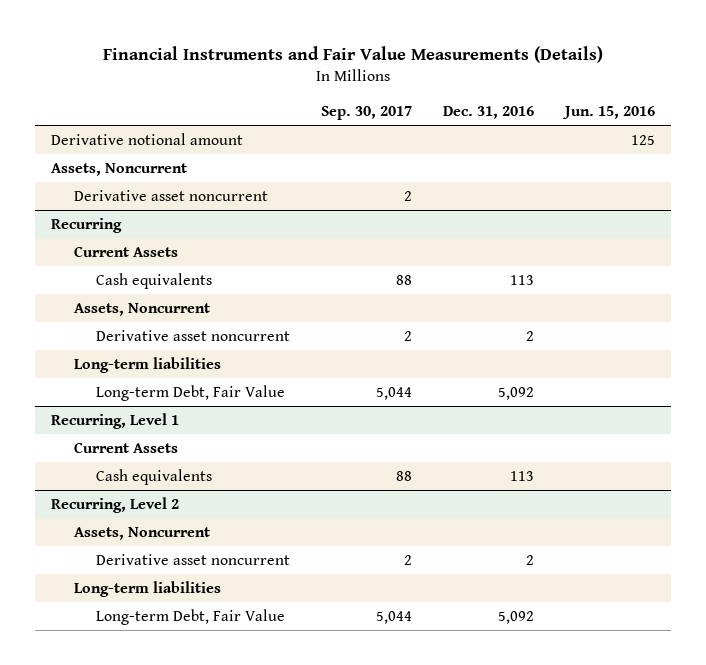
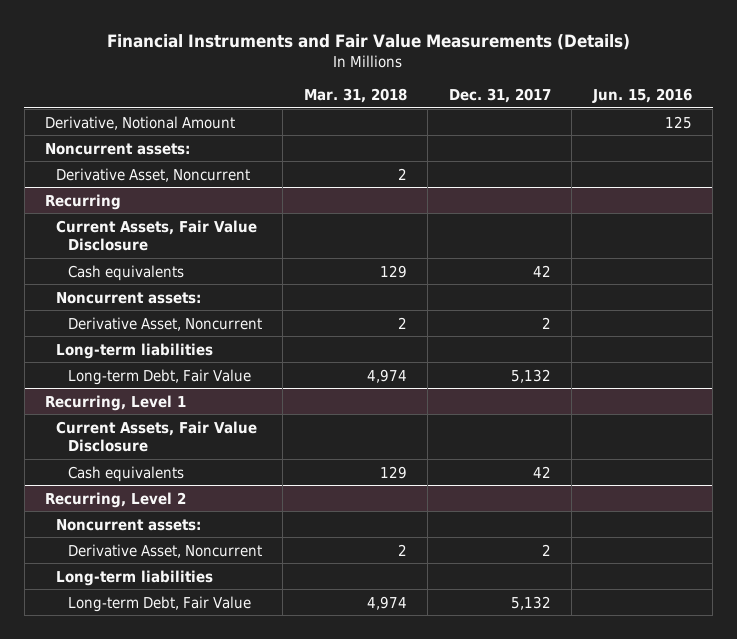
[321,105,413,120] Sep. 30, 2017 -> none
[443,105,535,119] Dec. 31, 2016 -> none
none -> [303,87,407,103] Mar. 31, 2018
none -> [448,87,551,103] Dec. 31, 2017
[50,133,243,146] Derivative notional amount -> [45,115,236,130] Derivative, Notional Amount
[50,163,187,177] Assets, Noncurrent -> [45,142,191,155] Noncurrent assets:
[73,190,268,202] Derivative asset noncurrent -> [56,167,251,182] Derivative Asset, Noncurrent
[73,246,178,258] Current Assets -> [56,219,258,252] Current Assets, Fair Value Disclosure
[73,303,210,317] Assets, Noncurrent -> [56,291,202,304] Noncurrent assets:
[96,330,291,342] Derivative asset noncurrent -> [67,316,262,331] Derivative Asset, Noncurrent
[73,442,178,454] Current Assets -> [56,420,258,453] Current Assets, Fair Value Disclosure
[73,527,210,541] Assets, Noncurrent -> [56,518,202,531] Noncurrent assets:
[96,554,291,566] Derivative asset noncurrent -> [67,543,262,558] Derivative Asset, Noncurrent

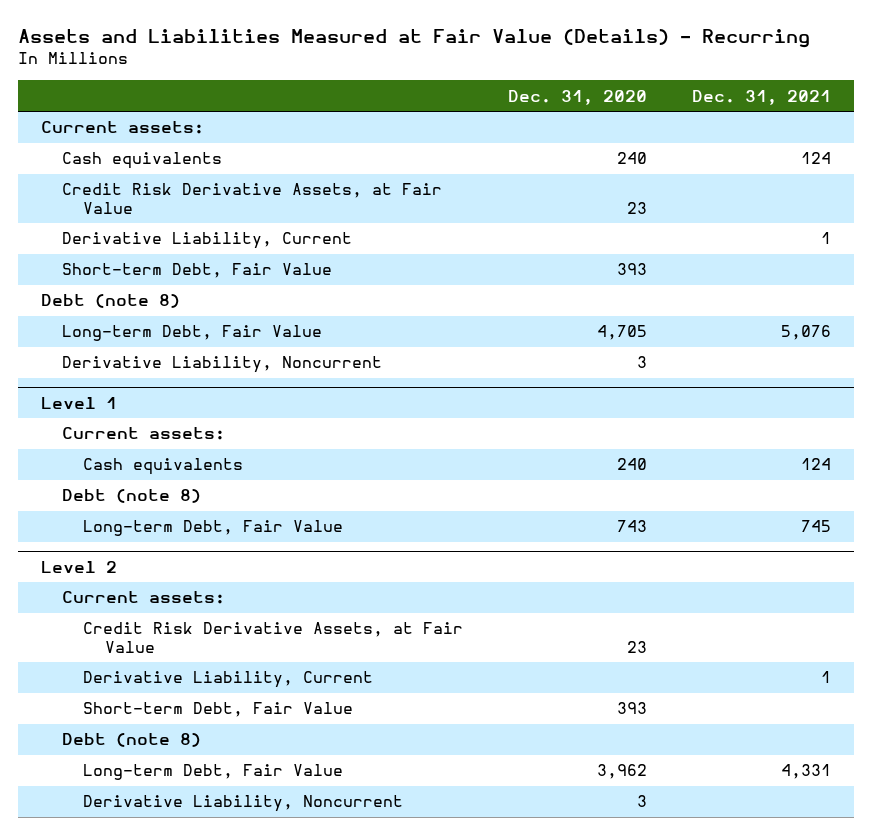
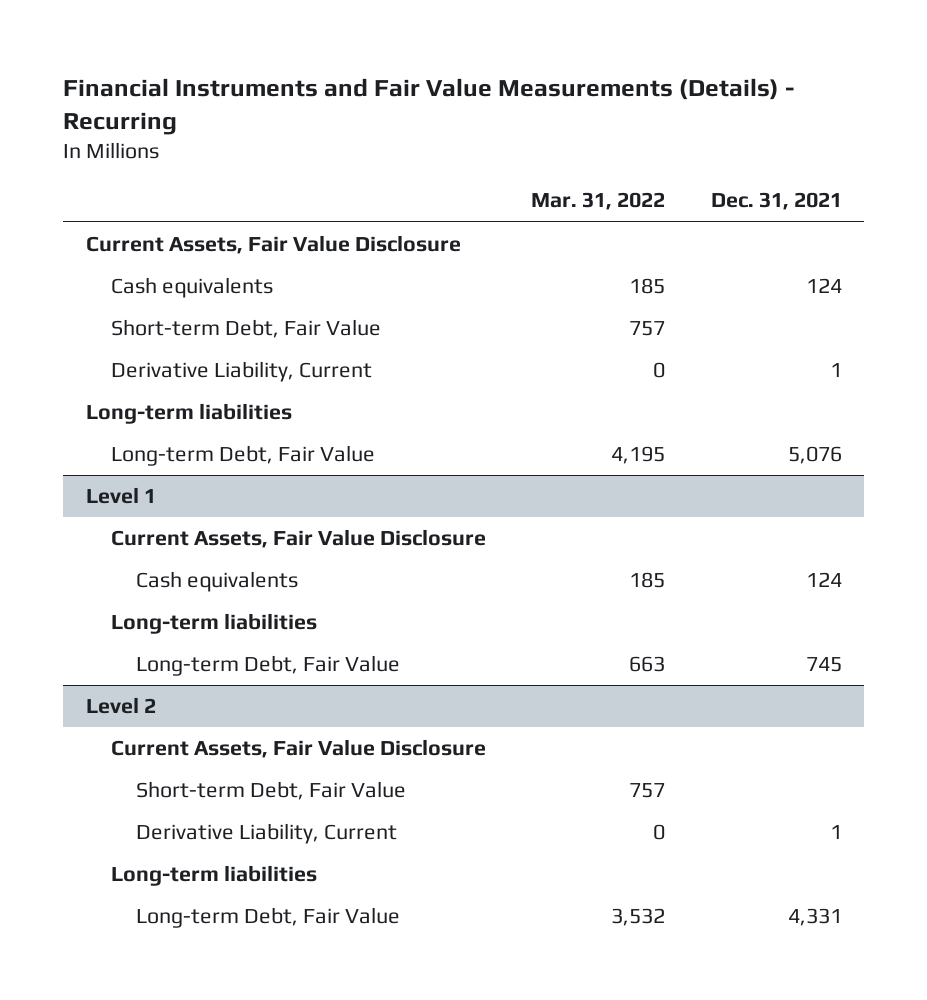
[18,28,811,48] Assets and Liabilities Measured at Fair Value (Details) - Recurring -> [63,78,796,136] Financial Instruments and Fair Value Measurements (Details) - Recurring
[508,89,648,105] Dec. 31, 2020 -> none
none -> [531,192,666,211] Mar. 31, 2022
[40,121,204,135] Current assets: -> [85,235,461,255] Current Assets, Fair Value Disclosure
[62,183,443,215] Credit Risk Derivative Assets, at Fair Value -> none
[62,232,353,250] Derivative Liability, Current -> [110,361,372,383] Derivative Liability, Current
[40,294,180,309] Debt (note 8) -> [85,403,292,425] Long-term liabilities
[62,356,383,374] Derivative Liability, Noncurrent -> none
[62,427,226,441] Current assets: -> [110,529,486,549] Current Assets, Fair Value Disclosure
[62,489,202,504] Debt (note 8) -> [110,613,317,635] Long-term liabilities
[83,622,464,654] Credit Risk Derivative Assets, at Fair Value -> none
[62,591,226,605] Current assets: -> [110,739,486,759] Current Assets, Fair Value Disclosure
[83,671,374,689] Derivative Liability, Current -> [135,823,397,845] Derivative Liability, Current
[62,733,202,748] Debt (note 8) -> [110,865,317,887] Long-term liabilities
[83,795,404,813] Derivative Liability, Noncurrent -> none

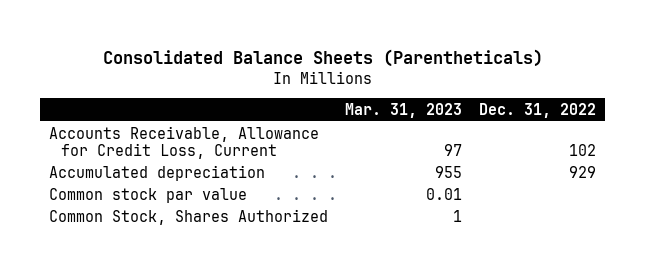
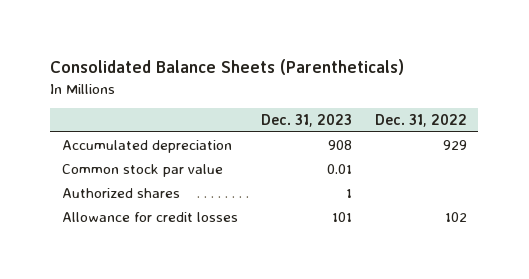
[345,103,463,119] Mar. 31, 2023 -> none
none -> [260,114,352,128] Dec. 31, 2023
[49,125,320,159] Accounts Receivable, Allowance for Credit Loss, Current -> none
[49,208,329,225] Common Stock, Shares Authorized -> [61,187,180,198] Authorized shares
none -> [61,211,238,222] Allowance for credit losses

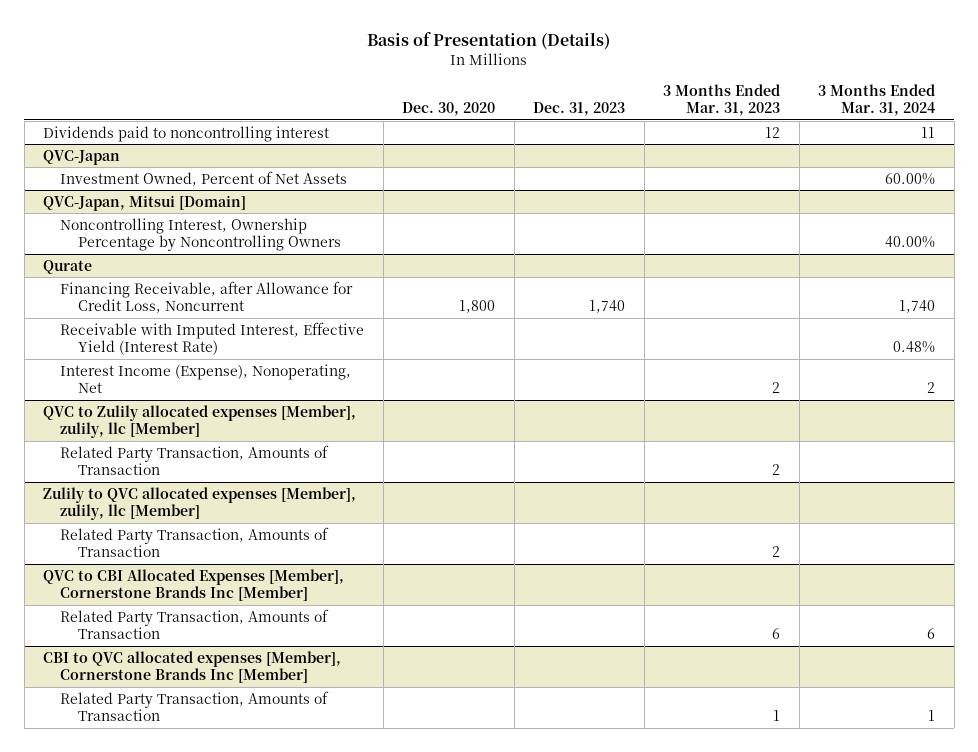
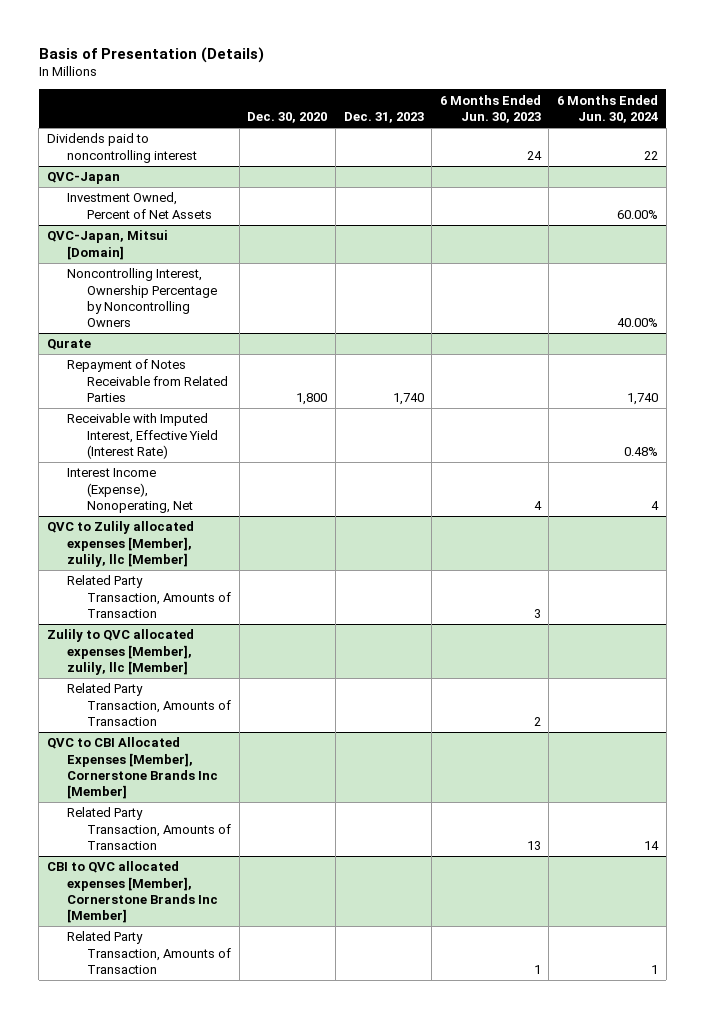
[663,83,781,117] 3 Months Ended Mar. 31, 2023 -> none
[818,83,936,117] 3 Months Ended Mar. 31, 2024 -> none
none -> [439,94,541,124] 6 Months Ended Jun. 30, 2023
none -> [557,94,659,124] 6 Months Ended Jun. 30, 2024
[60,280,354,314] Financing Receivable, after Allowance for Credit Loss, Noncurrent -> [66,359,228,402] Repayment of Notes Receivable from Related Parties

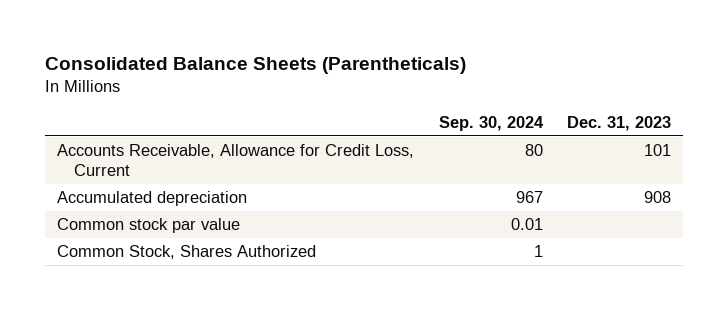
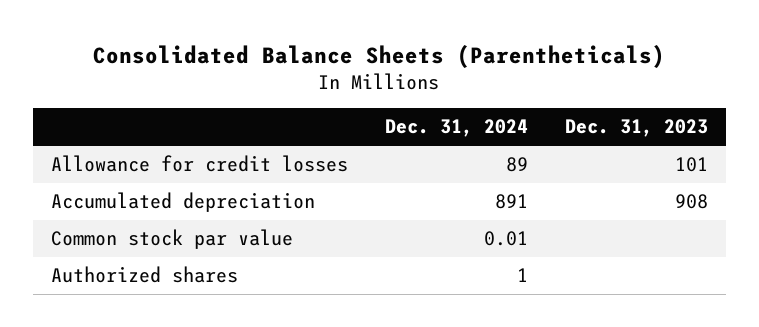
[438,115,544,131] Sep. 30, 2024 -> none
none -> [384,119,528,138] Dec. 31, 2024
[57,144,415,177] Accounts Receivable, Allowance for Credit Loss, Current -> [51,155,349,173] Allowance for credit losses
[57,245,317,260] Common Stock, Shares Authorized -> [51,266,239,284] Authorized shares

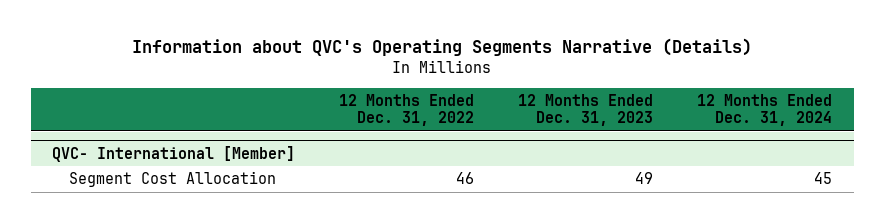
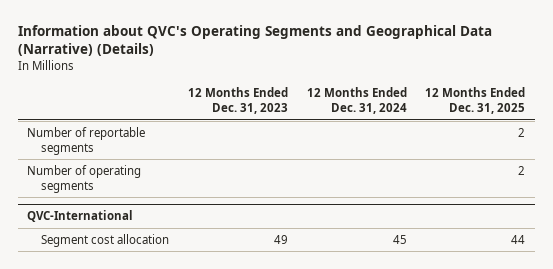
[132,38,753,57] Information about QVC's Operating Segments Narrative (Details) -> [17,24,492,57] Information about QVC's Operating Segments and Geographical Data (Narrative) (Details)
[339,94,475,127] 12 Months Ended Dec. 31, 2022 -> none
none -> [425,87,526,115] 12 Months Ended Dec. 31, 2025
none -> [27,126,146,155] Number of reportable segments
none -> [27,164,142,193] Number of operating segments
[52,145,296,162] QVC- International [Member] -> [27,210,134,223] QVC-International
[69,171,277,188] Segment Cost Allocation -> [40,233,169,247] Segment cost allocation

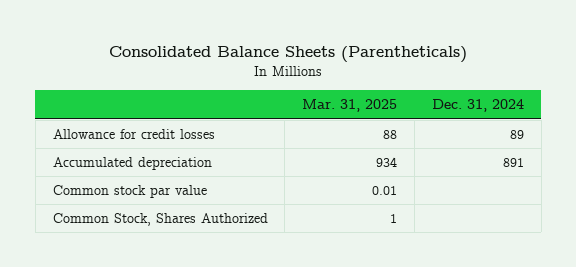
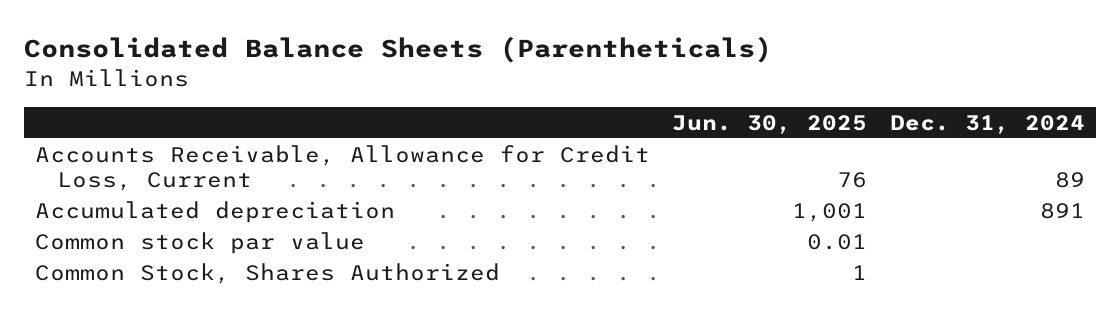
[302,99,398,113] Mar. 31, 2025 -> none
none -> [672,114,868,134] Jun. 30, 2025
[52,129,215,140] Allowance for credit losses -> [35,144,651,192] Accounts Receivable, Allowance for Credit Loss, Current

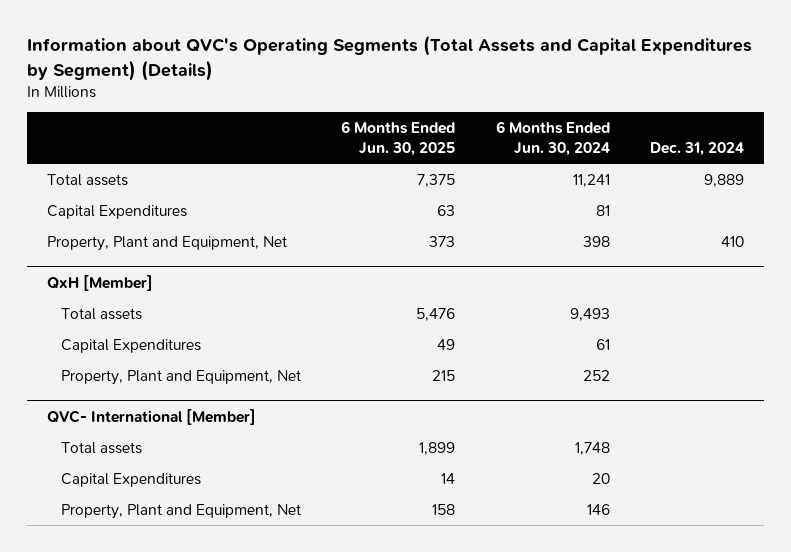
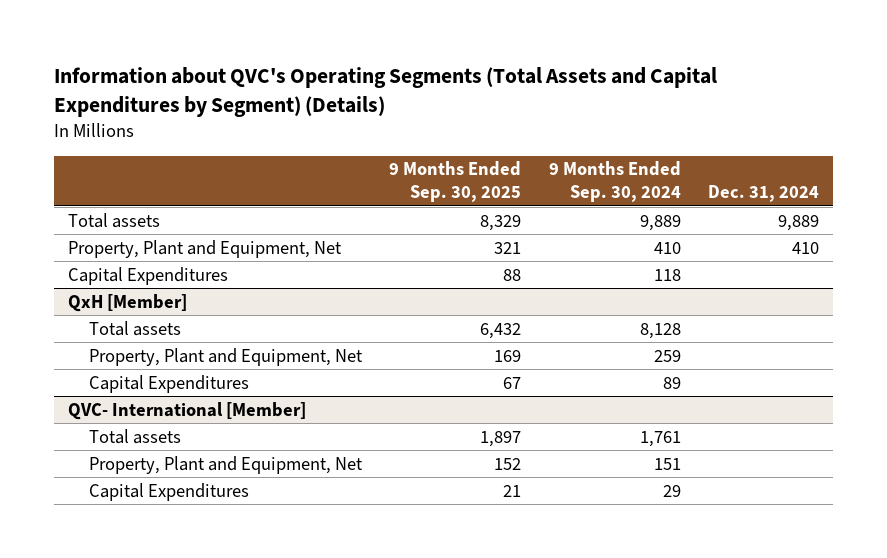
[341,121,456,157] 6 Months Ended Jun. 30, 2025 -> none
[495,121,610,157] 6 Months Ended Jun. 30, 2024 -> none
none -> [389,161,522,203] 9 Months Ended Sep. 30, 2025
none -> [548,161,681,203] 9 Months Ended Sep. 30, 2024
[46,204,187,219] Capital Expenditures -> [67,266,228,285] Capital Expenditures
[61,338,202,353] Capital Expenditures -> [89,374,250,393] Capital Expenditures
[61,472,202,487] Capital Expenditures -> [89,482,250,501] Capital Expenditures

